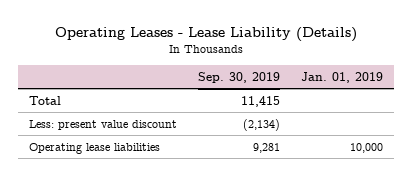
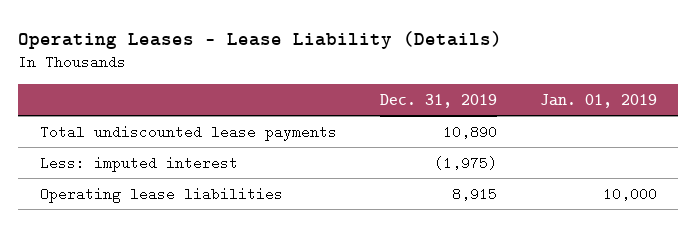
[197,71,280,83] Sep. 30, 2019 -> none
none -> [379,93,497,108] Dec. 31, 2019
[28,95,61,105] Total -> [39,124,337,141] Total undiscounted lease payments
[28,119,177,130] Less: present value discount -> [39,155,238,172] Less: imputed interest

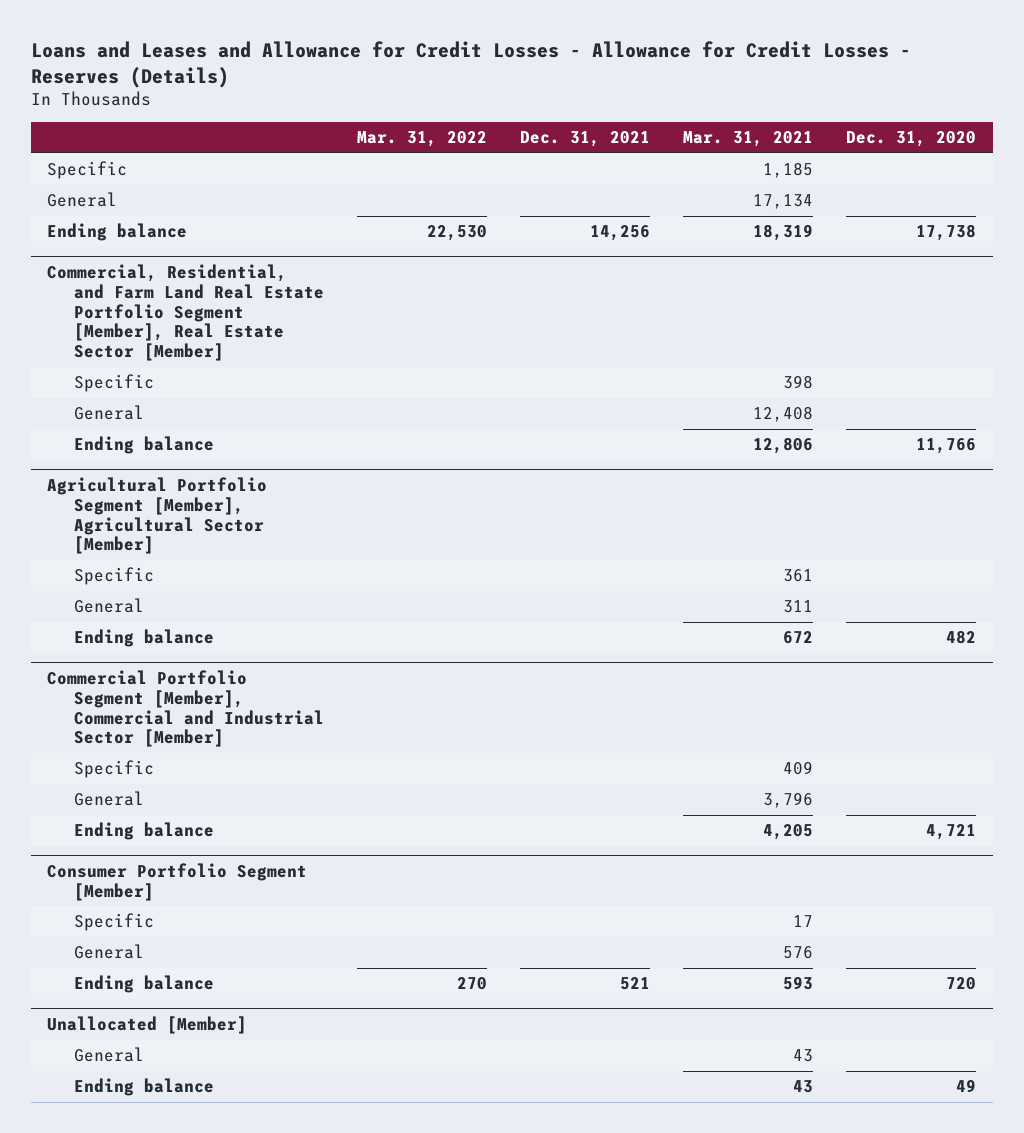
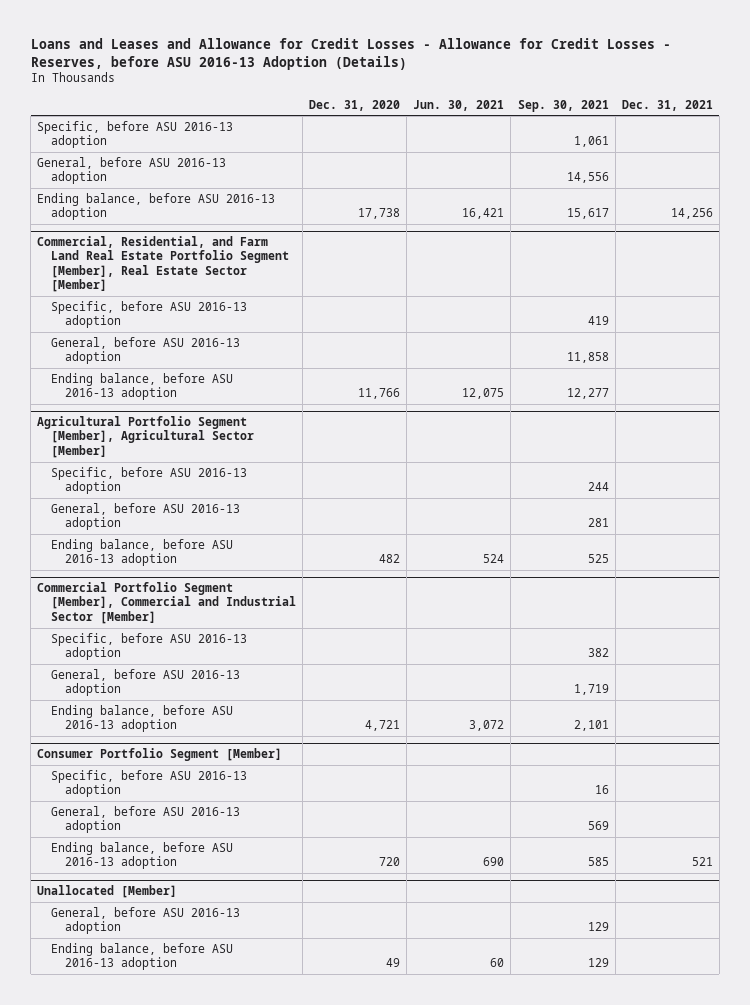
[30,40,911,88] Loans and Leases and Allowance for Credit Losses - Allowance for Credit Losses - Reserves (Details) -> [30,37,671,70] Loans and Leases and Allowance for Credit Losses - Allowance for Credit Losses - Reserves, before ASU 2016-13 Adoption (Details)
[357,131,488,148] Mar. 31, 2022 -> none
[683,131,814,148] Mar. 31, 2021 -> none
none -> [413,99,505,111] Jun. 30, 2021
none -> [517,99,609,112] Sep. 30, 2021
[47,161,128,180] Specific -> [37,121,234,149] Specific, before ASU 2016-13 adoption
[47,192,118,208] General -> [37,157,227,185] General, before ASU 2016-13 adoption
[47,223,188,242] Ending balance -> [37,193,276,221] Ending balance, before ASU 2016-13 adoption
[73,374,154,393] Specific -> [51,301,248,329] Specific, before ASU 2016-13 adoption
[73,405,144,421] General -> [51,337,241,365] General, before ASU 2016-13 adoption
[73,436,214,455] Ending balance -> [51,373,234,401] Ending balance, before ASU 2016-13 adoption
[73,567,154,586] Specific -> [51,467,248,495] Specific, before ASU 2016-13 adoption
[73,598,144,614] General -> [51,503,241,531] General, before ASU 2016-13 adoption
[73,629,214,648] Ending balance -> [51,539,234,567] Ending balance, before ASU 2016-13 adoption
[73,760,154,779] Specific -> [51,633,248,661] Specific, before ASU 2016-13 adoption
[73,791,144,807] General -> [51,669,241,697] General, before ASU 2016-13 adoption
[73,822,214,841] Ending balance -> [51,705,234,733] Ending balance, before ASU 2016-13 adoption
[73,913,154,932] Specific -> [51,770,248,798] Specific, before ASU 2016-13 adoption
[73,944,144,960] General -> [51,806,241,834] General, before ASU 2016-13 adoption
[73,975,214,994] Ending balance -> [51,842,234,870] Ending balance, before ASU 2016-13 adoption
[73,1047,144,1063] General -> [51,907,241,935] General, before ASU 2016-13 adoption
[73,1078,214,1097] Ending balance -> [51,943,234,971] Ending balance, before ASU 2016-13 adoption

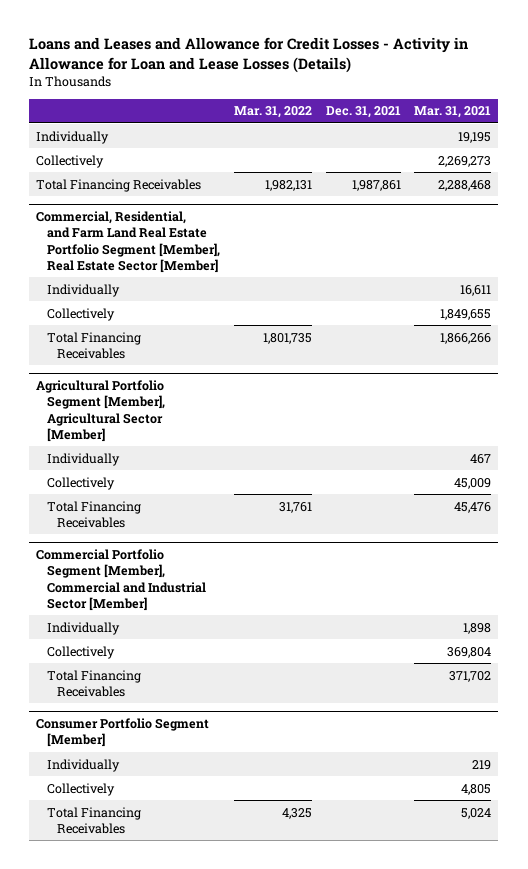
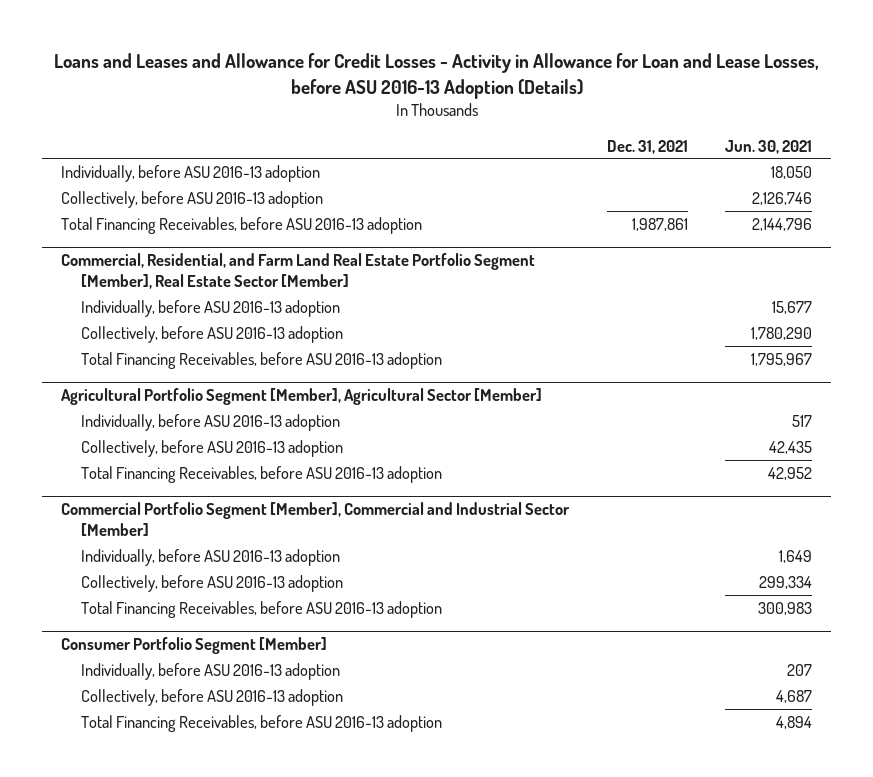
[29,37,469,73] Loans and Leases and Allowance for Credit Losses - Activity in Allowance for Loan and Lease Losses (Details) -> [53,53,819,99] Loans and Leases and Allowance for Credit Losses - Activity in Allowance for Loan and Lease Losses, before ASU 2016-13 Adoption (Details)
[233,106,312,119] Mar. 31, 2022 -> none
[414,106,492,119] Mar. 31, 2021 -> none
none -> [724,139,812,154] Jun. 30, 2021
[36,130,110,144] Individually -> [61,164,321,182] Individually, before ASU 2016-13 adoption
[36,154,105,168] Collectively -> [61,190,324,208] Collectively, before ASU 2016-13 adoption
[36,178,202,192] Total Financing Receivables -> [61,216,423,234] Total Financing Receivables, before ASU 2016-13 adoption
[46,283,120,297] Individually -> [81,299,341,317] Individually, before ASU 2016-13 adoption
[46,307,115,321] Collectively -> [81,325,344,343] Collectively, before ASU 2016-13 adoption
[46,331,141,359] Total Financing Receivables -> [81,351,443,369] Total Financing Receivables, before ASU 2016-13 adoption
[46,452,120,466] Individually -> [81,413,341,431] Individually, before ASU 2016-13 adoption
[46,476,115,490] Collectively -> [81,439,344,457] Collectively, before ASU 2016-13 adoption
[46,500,141,528] Total Financing Receivables -> [81,465,443,483] Total Financing Receivables, before ASU 2016-13 adoption
[46,621,120,635] Individually -> [81,548,341,566] Individually, before ASU 2016-13 adoption
[46,645,115,659] Collectively -> [81,574,344,592] Collectively, before ASU 2016-13 adoption
[46,669,141,697] Total Financing Receivables -> [81,600,443,618] Total Financing Receivables, before ASU 2016-13 adoption
[46,758,120,772] Individually -> [81,662,341,680] Individually, before ASU 2016-13 adoption
[46,782,115,796] Collectively -> [81,688,344,706] Collectively, before ASU 2016-13 adoption
[46,806,141,834] Total Financing Receivables -> [81,714,443,732] Total Financing Receivables, before ASU 2016-13 adoption

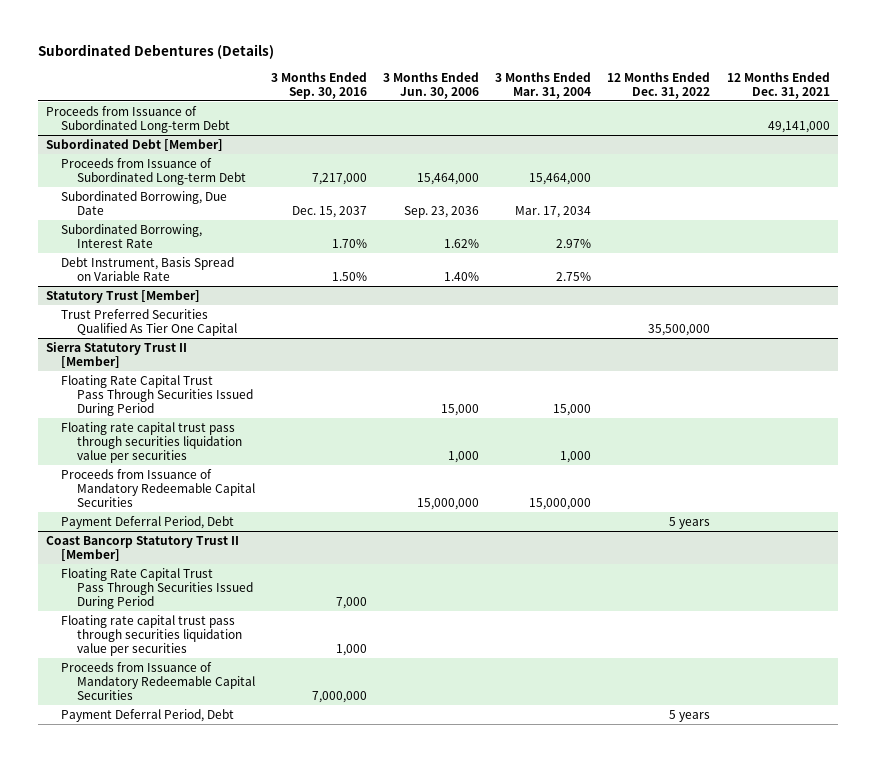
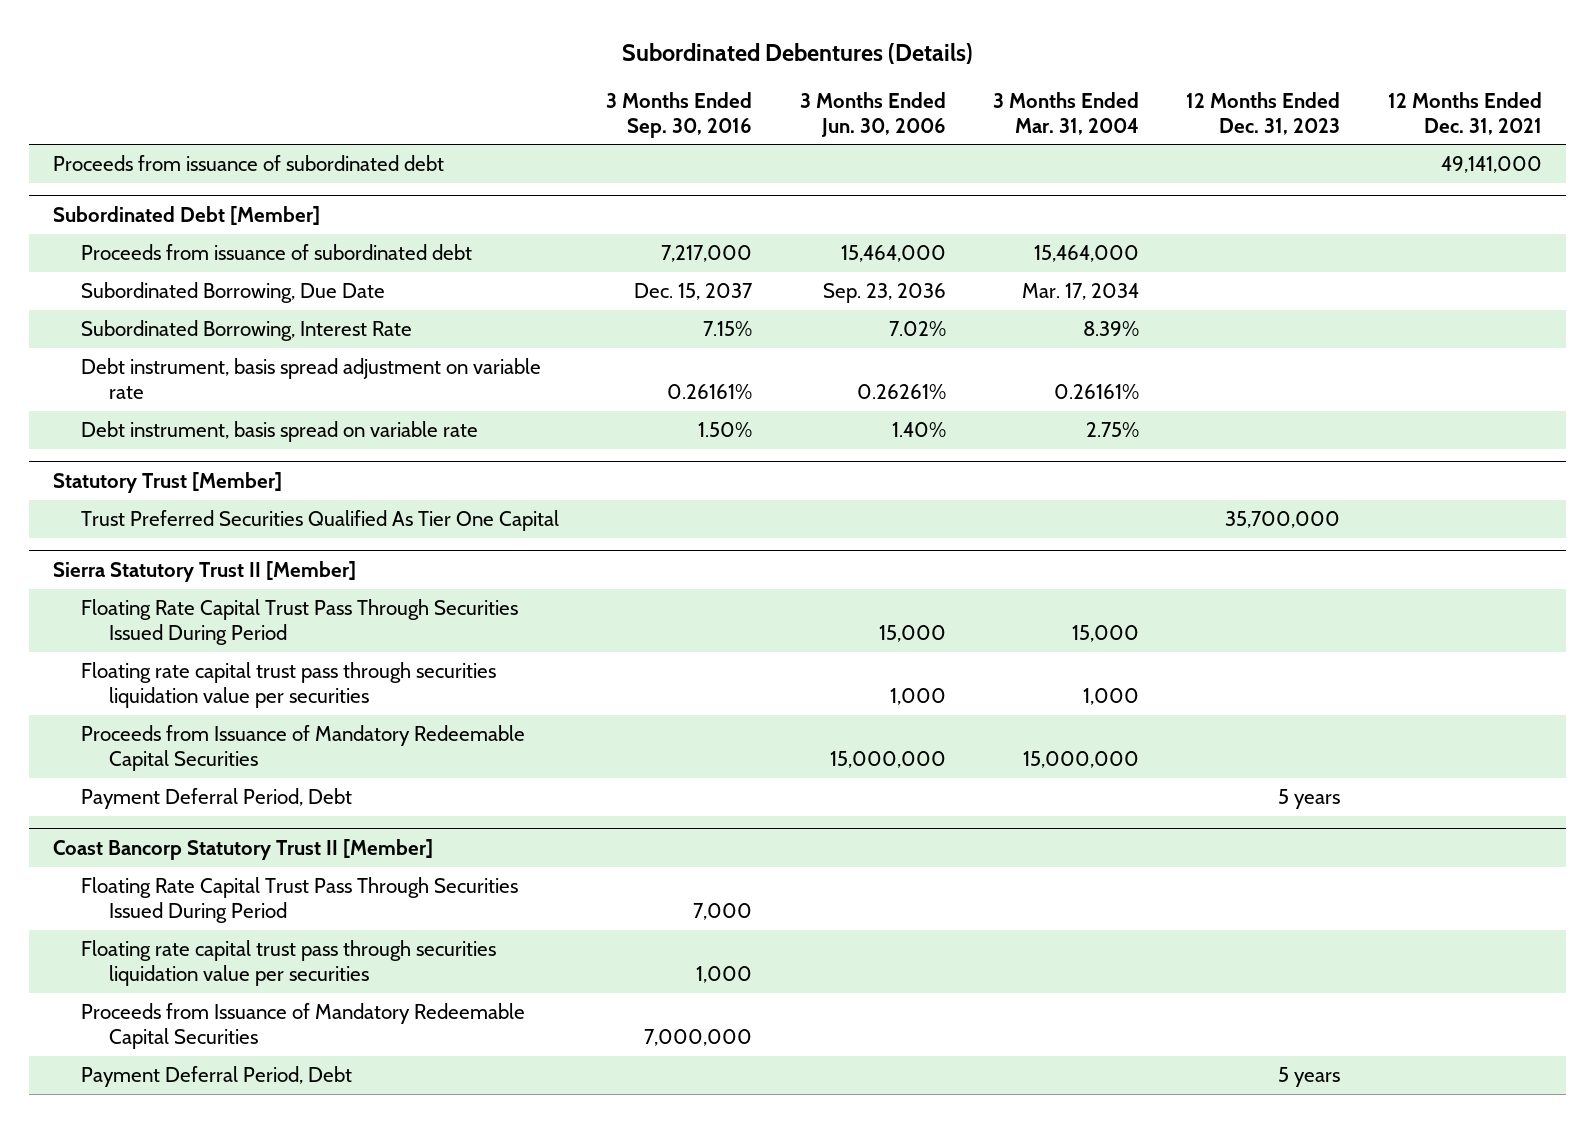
[607,71,711,99] 12 Months Ended Dec. 31, 2022 -> none
none -> [1186,91,1341,135] 12 Months Ended Dec. 31, 2023
[46,105,231,133] Proceeds from Issuance of Subordinated Long-term Debt -> [52,155,444,172] Proceeds from issuance of subordinated debt
[61,157,246,185] Proceeds from Issuance of Subordinated Long-term Debt -> [80,244,472,261] Proceeds from issuance of subordinated debt
[332,238,368,248] 1.70% -> [703,321,753,337] 7.15%
[444,238,480,248] 1.62% -> [888,321,946,337] 7.02%
[556,238,592,248] 2.97% -> [1082,321,1139,337] 8.39%
none -> [80,358,541,400] Debt instrument, basis spread adjustment on variable rate
[61,256,235,281] Debt Instrument, Basis Spread on Variable Rate -> [80,421,478,443] Debt instrument, basis spread on variable rate

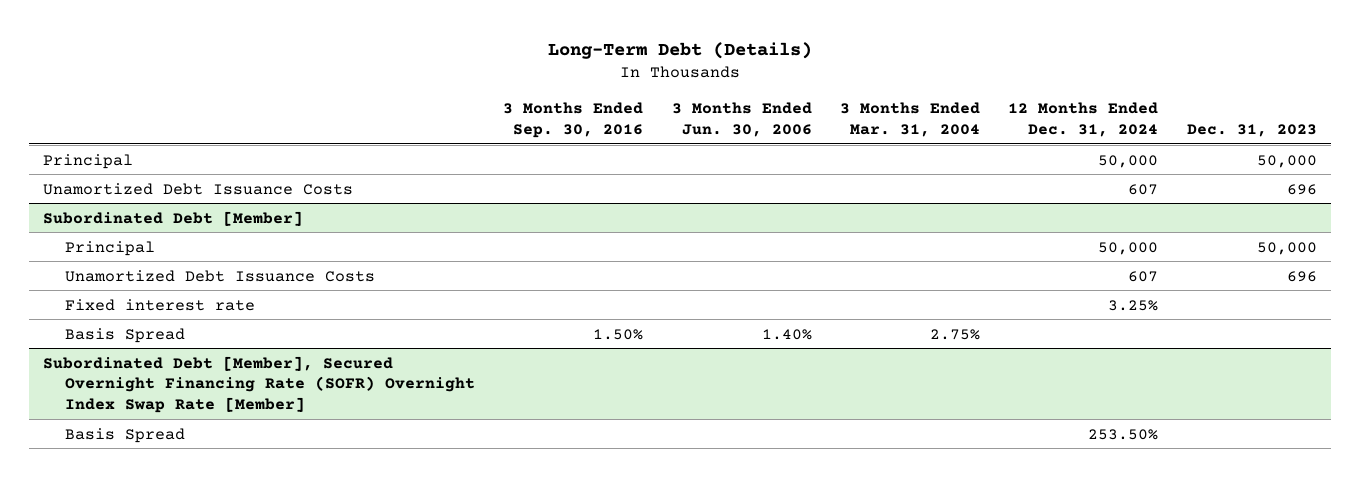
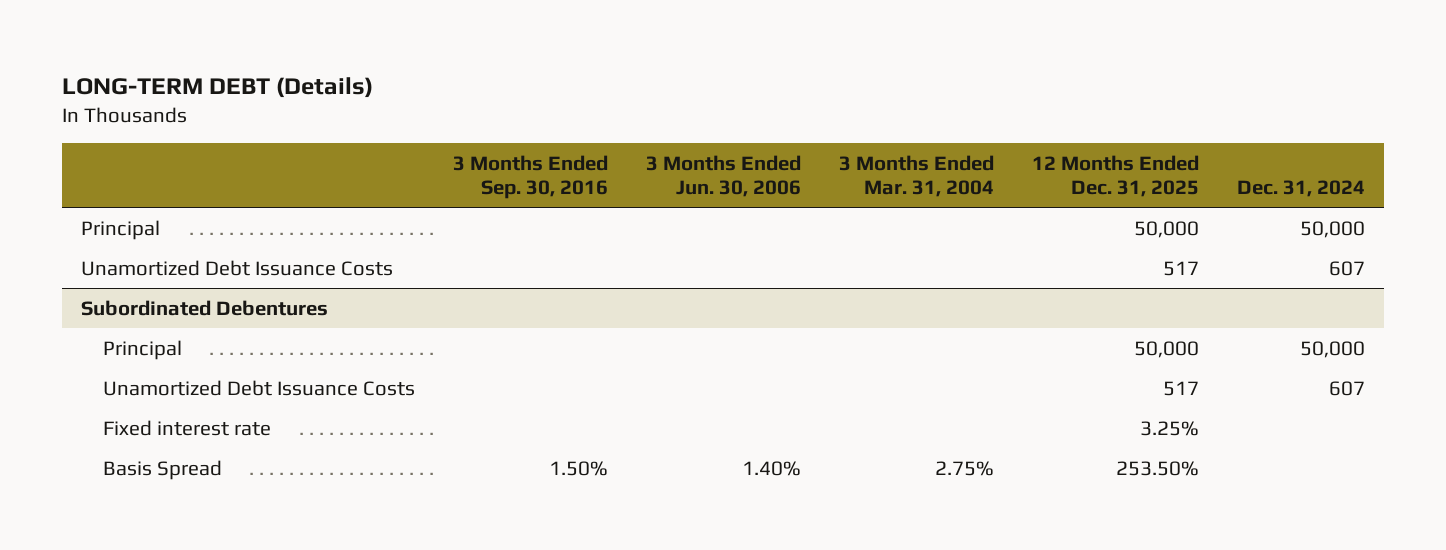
[548,41,813,59] Long-Term Debt (Details) -> [62,77,374,99] LONG-TERM DEBT (Details)
[1008,102,1159,137] 12 Months Ended Dec. 31, 2024 -> none
[1186,123,1317,137] Dec. 31, 2023 -> none
none -> [1031,154,1199,198] 12 Months Ended Dec. 31, 2025
none -> [1236,180,1365,198] Dec. 31, 2024
[43,210,304,226] Subordinated Debt [Member] -> [81,299,329,316] Subordinated Debentures
[43,355,476,414] Subordinated Debt [Member], Secured Overnight Financing Rate (SOFR) Overnight Index Swap Rate [Member] -> none
[65,427,186,443] Basis Spread -> none

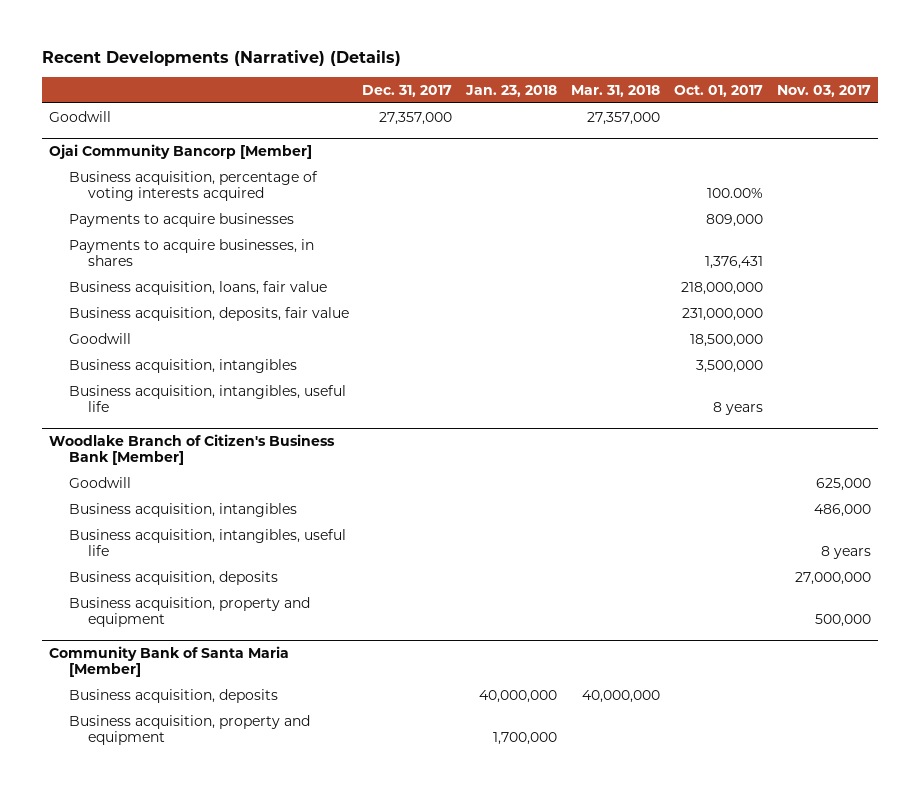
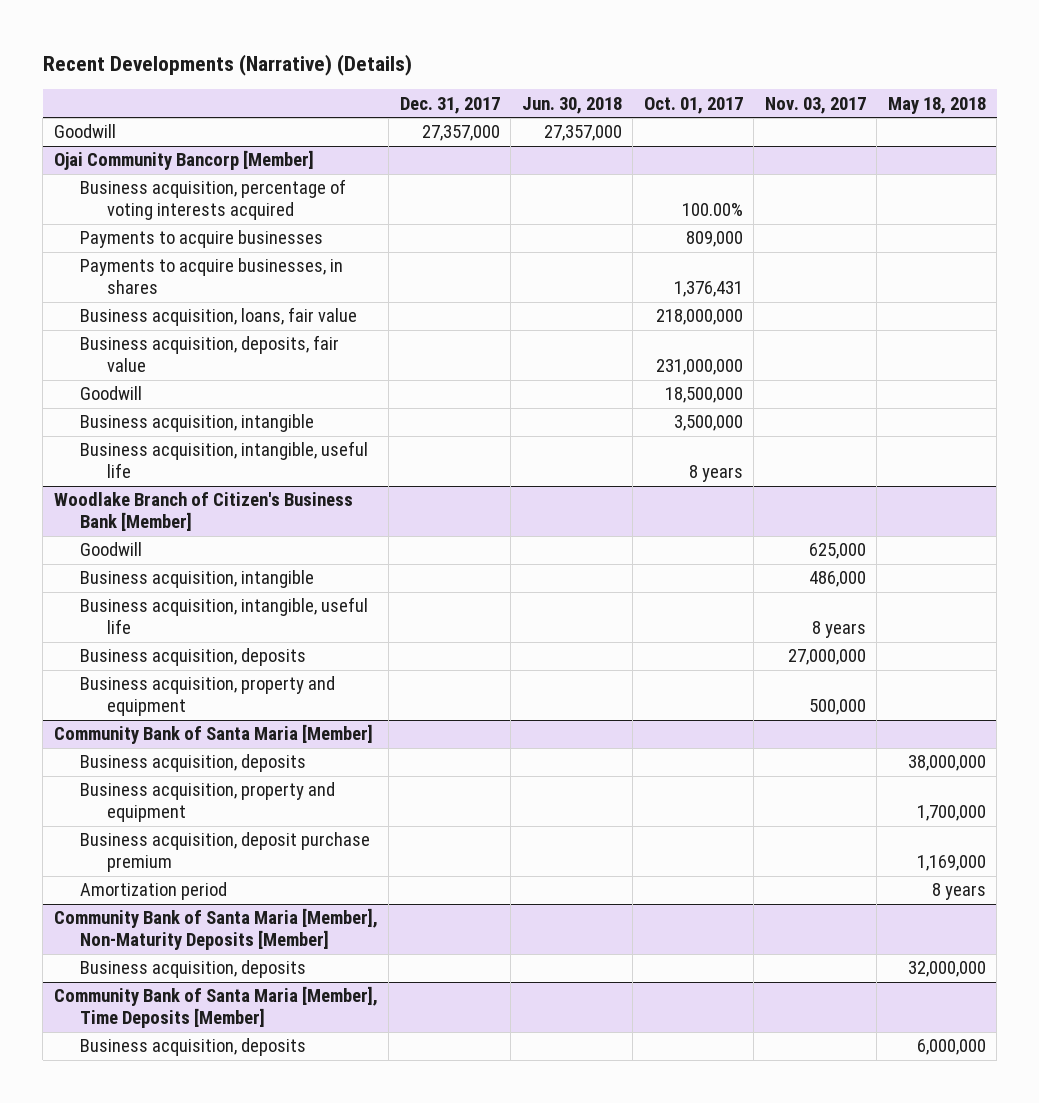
[465,84,558,97] Jan. 23, 2018 -> none
[571,84,661,97] Mar. 31, 2018 -> none
none -> [521,96,622,114] Jun. 30, 2018
none -> [887,96,986,114] May 18, 2018
[68,358,297,373] Business acquisition, intangibles -> [80,414,315,433] Business acquisition, intangible
[68,384,346,413] Business acquisition, intangibles, useful life -> [80,441,369,479] Business acquisition, intangible, useful life
[68,502,297,517] Business acquisition, intangibles -> [80,570,315,589] Business acquisition, intangible
[68,528,346,557] Business acquisition, intangibles, useful life -> [80,597,369,635] Business acquisition, intangible, useful life
none -> [80,832,371,873] Business acquisition, deposit purchase premium
none -> [80,882,228,901] Amortization period
none -> [53,908,378,951] Community Bank of Santa Maria [Member], Non-Maturity Deposits [Member]
none -> [80,960,307,979] Business acquisition, deposits
none -> [53,986,378,1029] Community Bank of Santa Maria [Member], Time Deposits [Member]
none -> [80,1038,307,1057] Business acquisition, deposits

